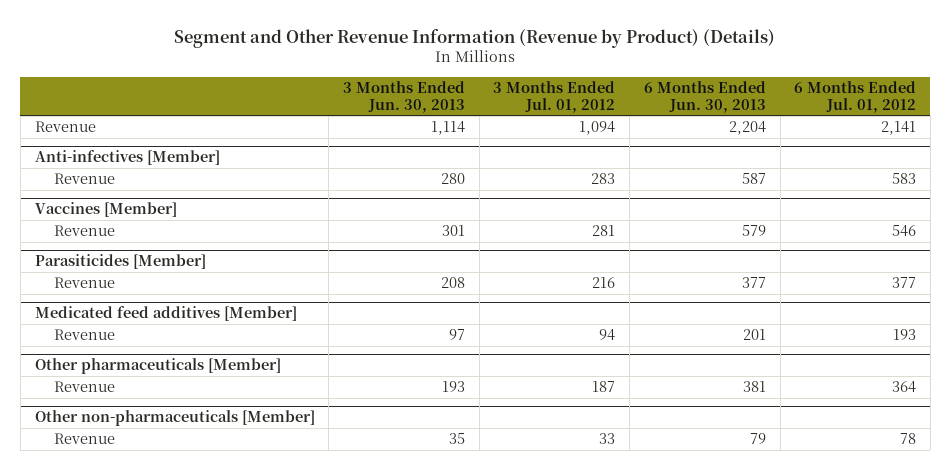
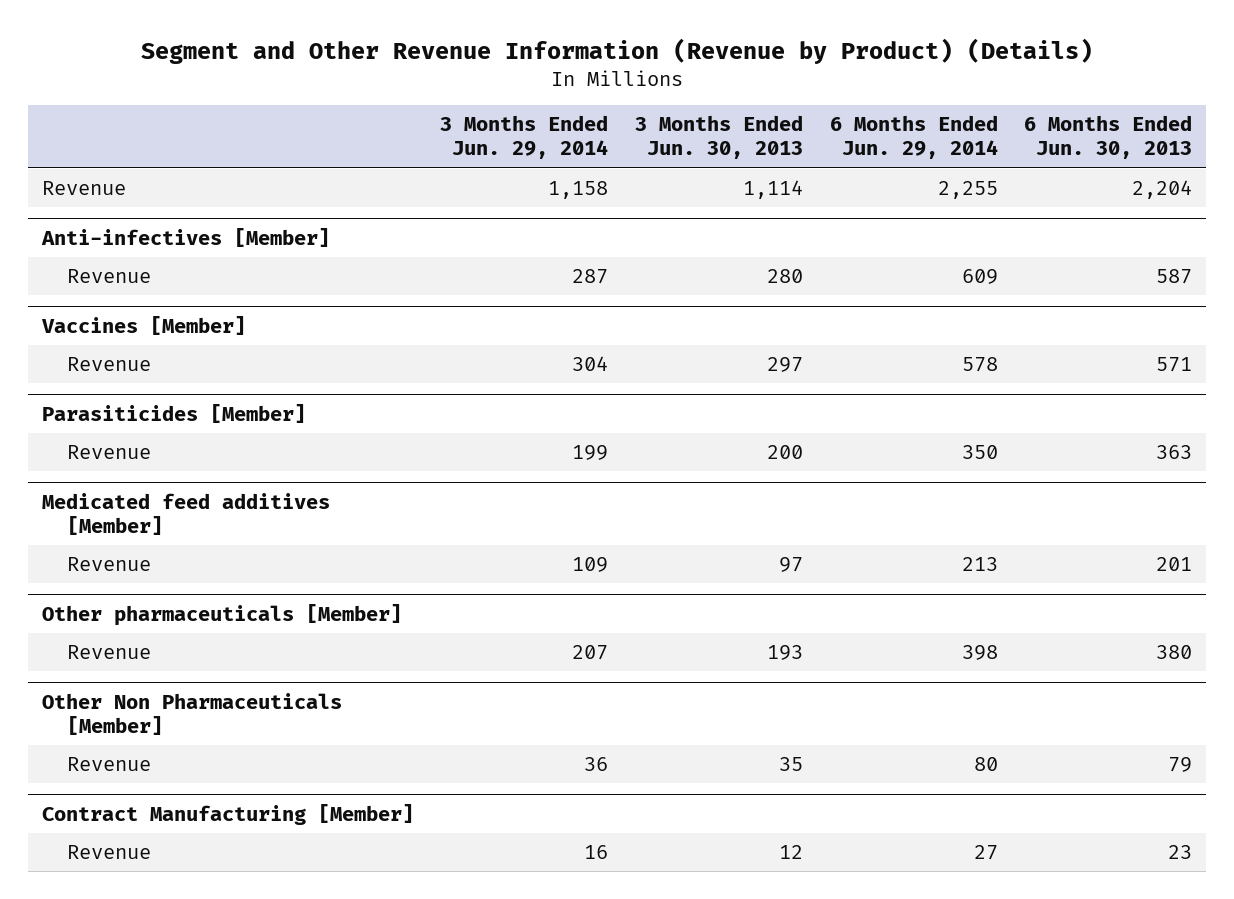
[493,80,616,113] 3 Months Ended Jul. 01, 2012 -> none
[794,80,917,113] 6 Months Ended Jul. 01, 2012 -> none
none -> [440,115,609,160] 3 Months Ended Jun. 29, 2014
none -> [829,115,998,160] 6 Months Ended Jun. 29, 2014
[442,225,466,237] 301 -> [766,357,803,373] 297
[741,225,766,237] 579 -> [1156,357,1193,373] 571
[441,277,466,289] 208 -> [766,445,803,460] 200
[741,277,766,289] 377 -> [1156,445,1193,460] 363
[742,381,766,393] 381 -> [1156,645,1193,660] 380
[34,410,315,427] Other non-pharmaceuticals [Member] -> [41,692,342,735] Other Non Pharmaceuticals [Member]
none -> [41,803,414,825] Contract Manufacturing [Member]
none -> [66,845,151,860] Revenue

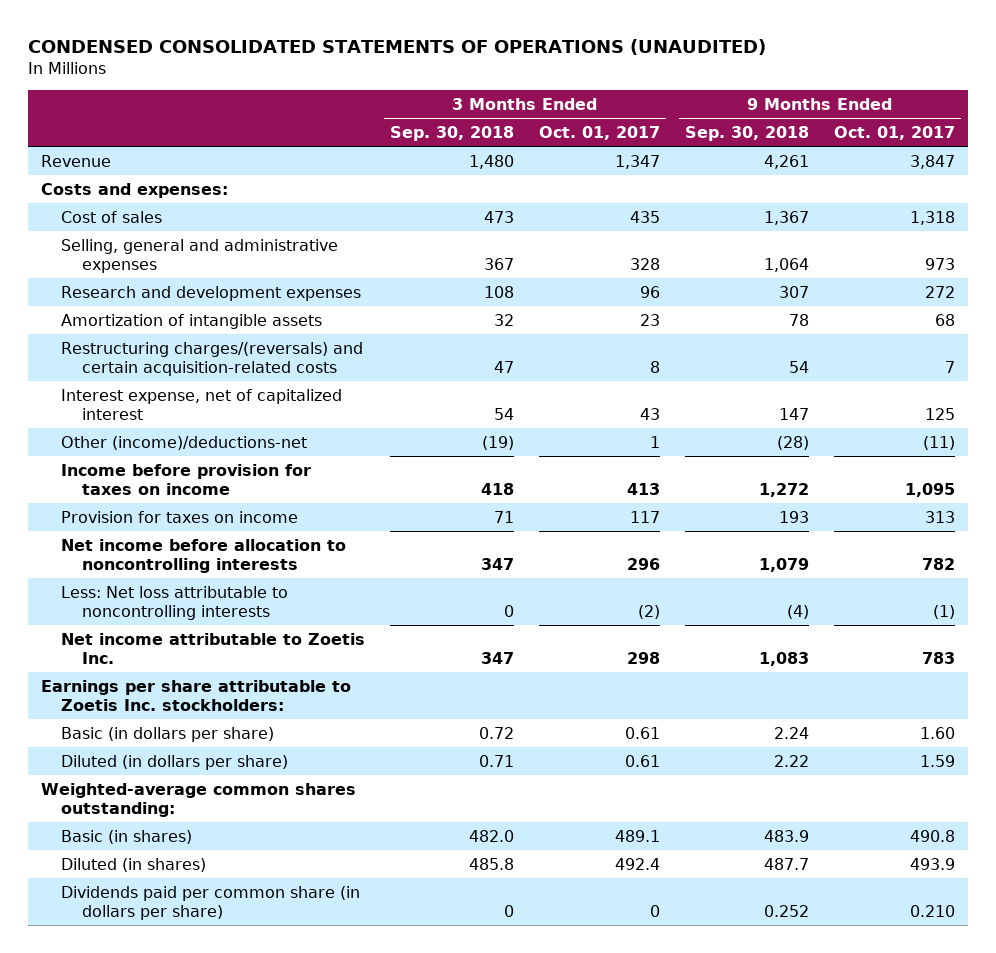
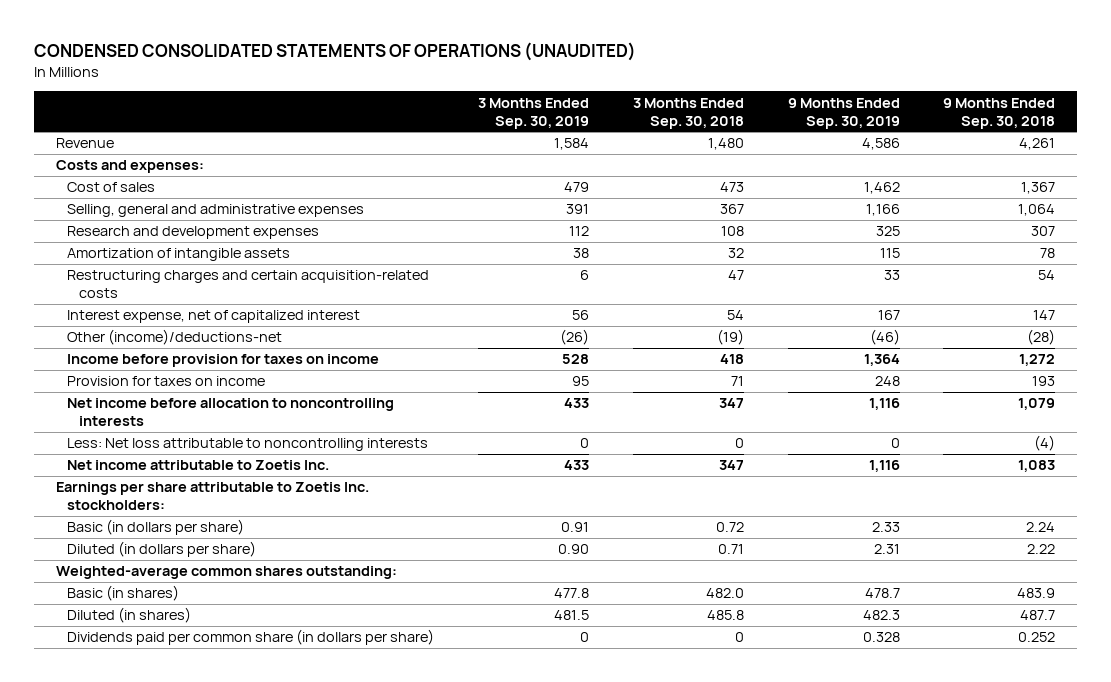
[539,125,661,140] Oct. 01, 2017 -> none
[834,125,956,140] Oct. 01, 2017 -> none
none -> [478,97,590,129] 3 Months Ended Sep. 30, 2019
none -> [787,97,900,129] 9 Months Ended Sep. 30, 2019
[61,341,364,376] Restructuring charges/(reversals) and certain acquisition-related costs -> [67,270,430,299] Restructuring charges and certain acquisition-related costs

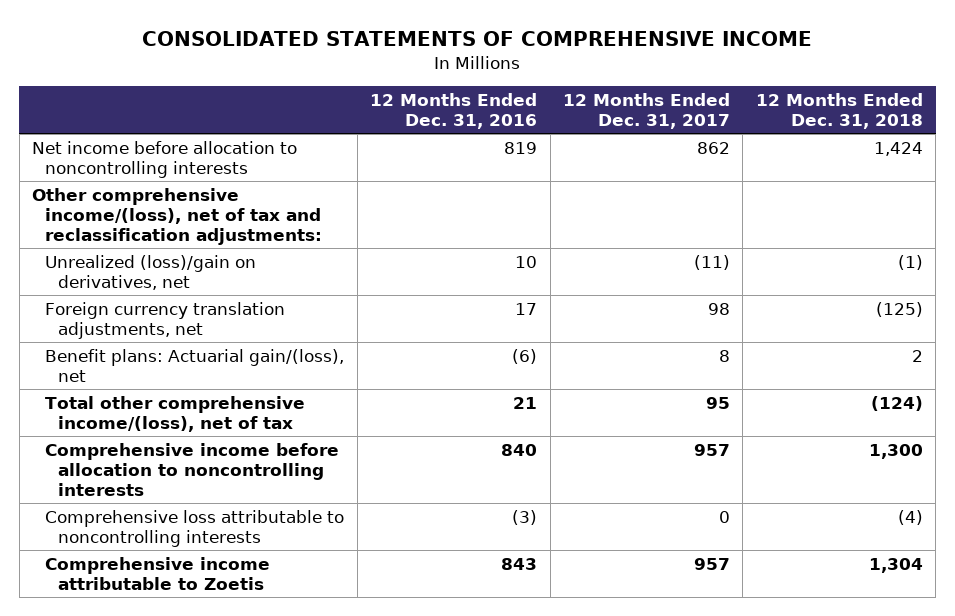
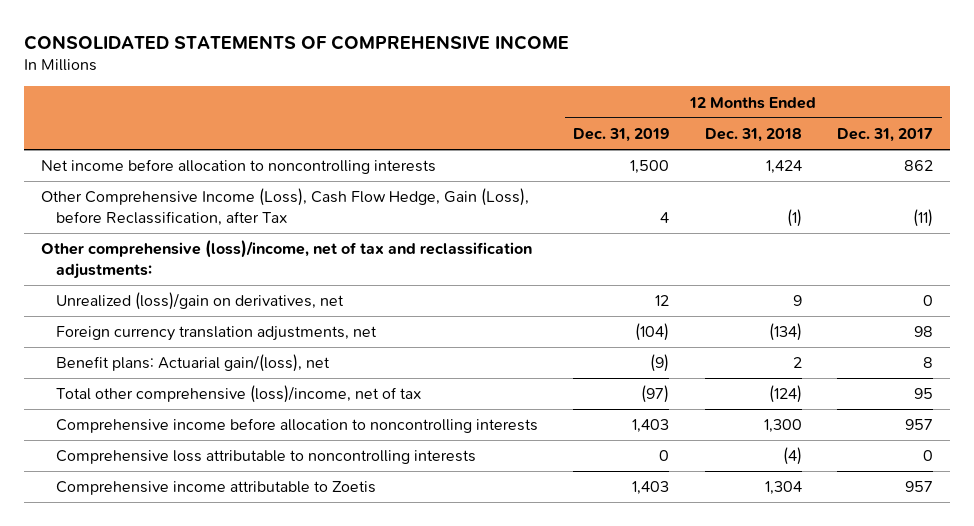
[370,92,538,129] 12 Months Ended Dec. 31, 2016 -> none
none -> [573,128,670,143] Dec. 31, 2019
none -> [41,188,530,226] Other Comprehensive Income (Loss), Cash Flow Hedge, Gain (Loss), before Reclassification, after Tax
[32,187,323,245] Other comprehensive income/(loss), net of tax and reclassification adjustments: -> [41,240,533,279] Other comprehensive (loss)/income, net of tax and reclassification adjustments:
[693,254,730,270] (11) -> [922,295,933,307] 0
[897,254,923,270] (1) -> [792,295,802,307] 9
[875,301,923,317] (125) -> [768,323,802,342] (134)
[45,395,306,432] Total other comprehensive income/(loss), net of tax -> [56,385,422,404] Total other comprehensive (loss)/income, net of tax

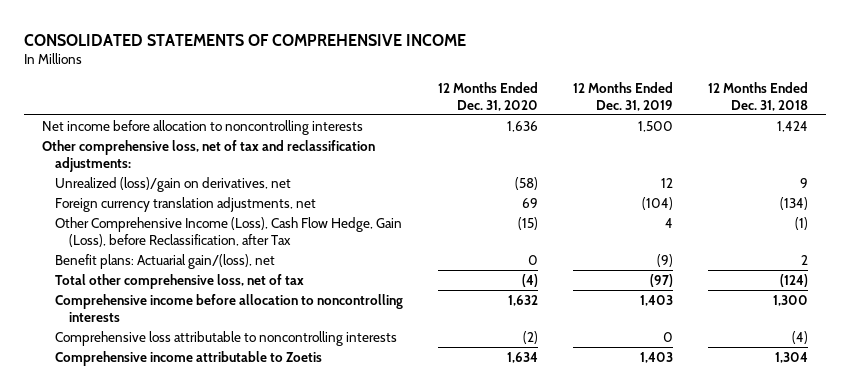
[836,128,933,143] Dec. 31, 2017 -> none
none -> [438,81,539,111] 12 Months Ended Dec. 31, 2020
[41,240,533,279] Other comprehensive (loss)/income, net of tax and reclassification adjustments: -> [41,139,375,172] Other comprehensive loss, net of tax and reclassification adjustments:
[41,188,530,226] Other Comprehensive Income (Loss), Cash Flow Hedge, Gain (Loss), before Reclassification, after Tax -> [55,216,403,247] Other Comprehensive Income (Loss), Cash Flow Hedge, Gain (Loss), before Reclassification, after Tax
[56,385,422,404] Total other comprehensive (loss)/income, net of tax -> [55,273,305,289] Total other comprehensive loss, net of tax

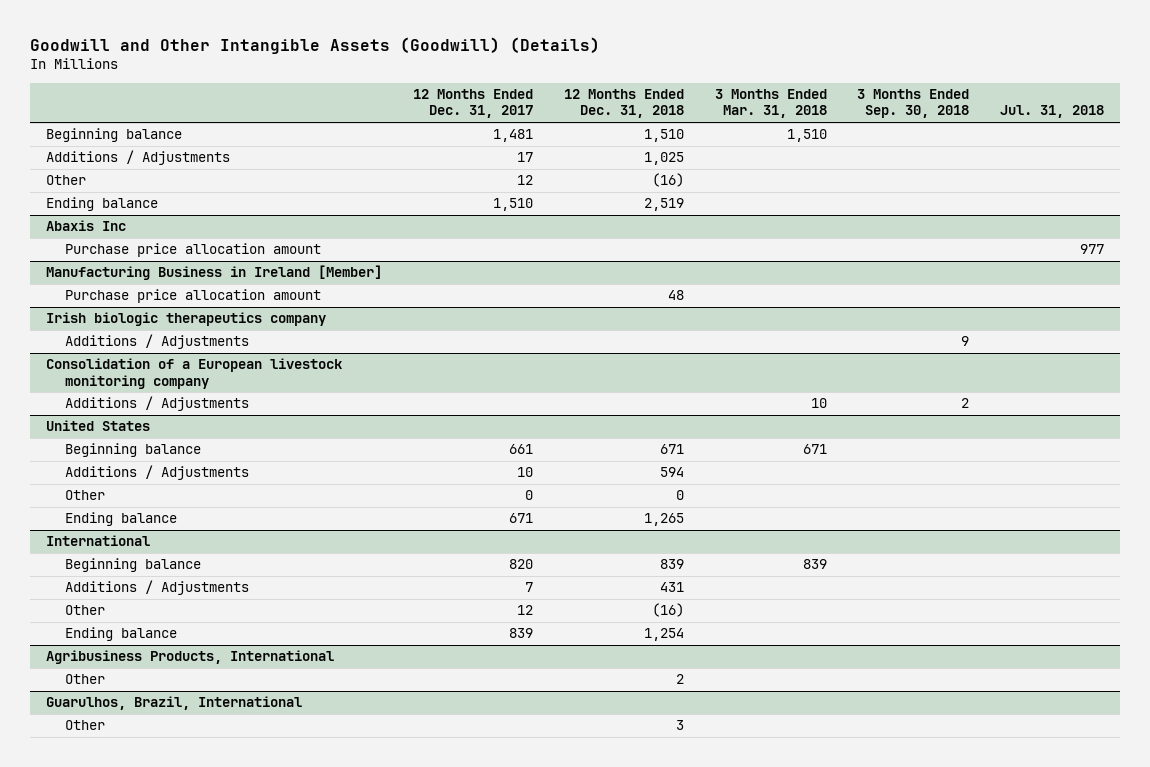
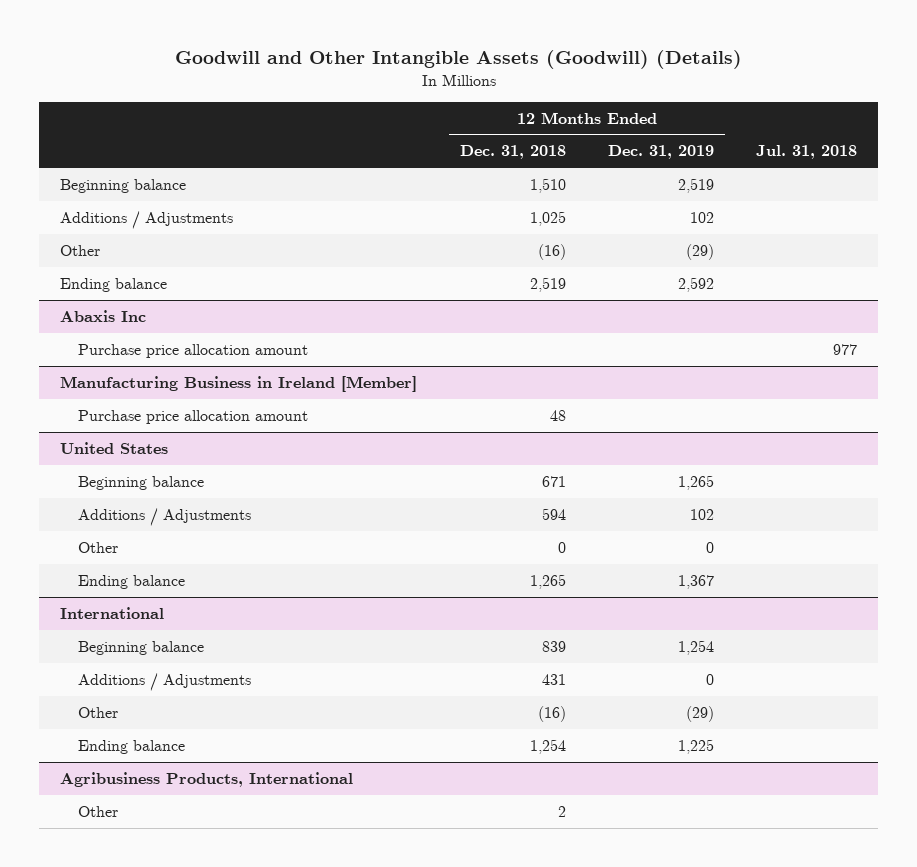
[412,89,533,119] 12 Months Ended Dec. 31, 2017 -> none
[714,89,827,119] 3 Months Ended Mar. 31, 2018 -> none
[857,89,970,119] 3 Months Ended Sep. 30, 2018 -> none
none -> [607,145,714,160] Dec. 31, 2019
[45,312,326,327] Irish biologic therapeutics company -> none
[64,334,249,350] Additions / Adjustments -> none
[45,358,342,389] Consolidation of a European livestock monitoring company -> none
[64,396,249,412] Additions / Adjustments -> none
[45,696,302,711] Guarulhos, Brazil, International -> none
[64,720,105,731] Other -> none

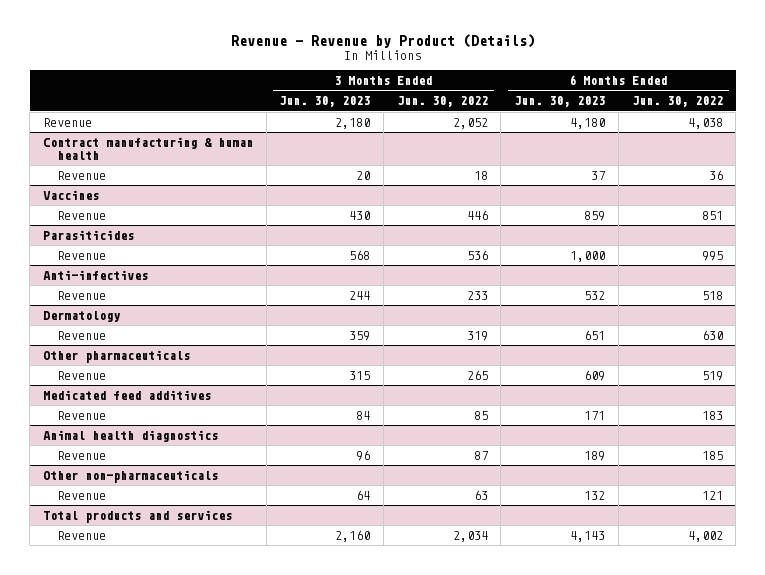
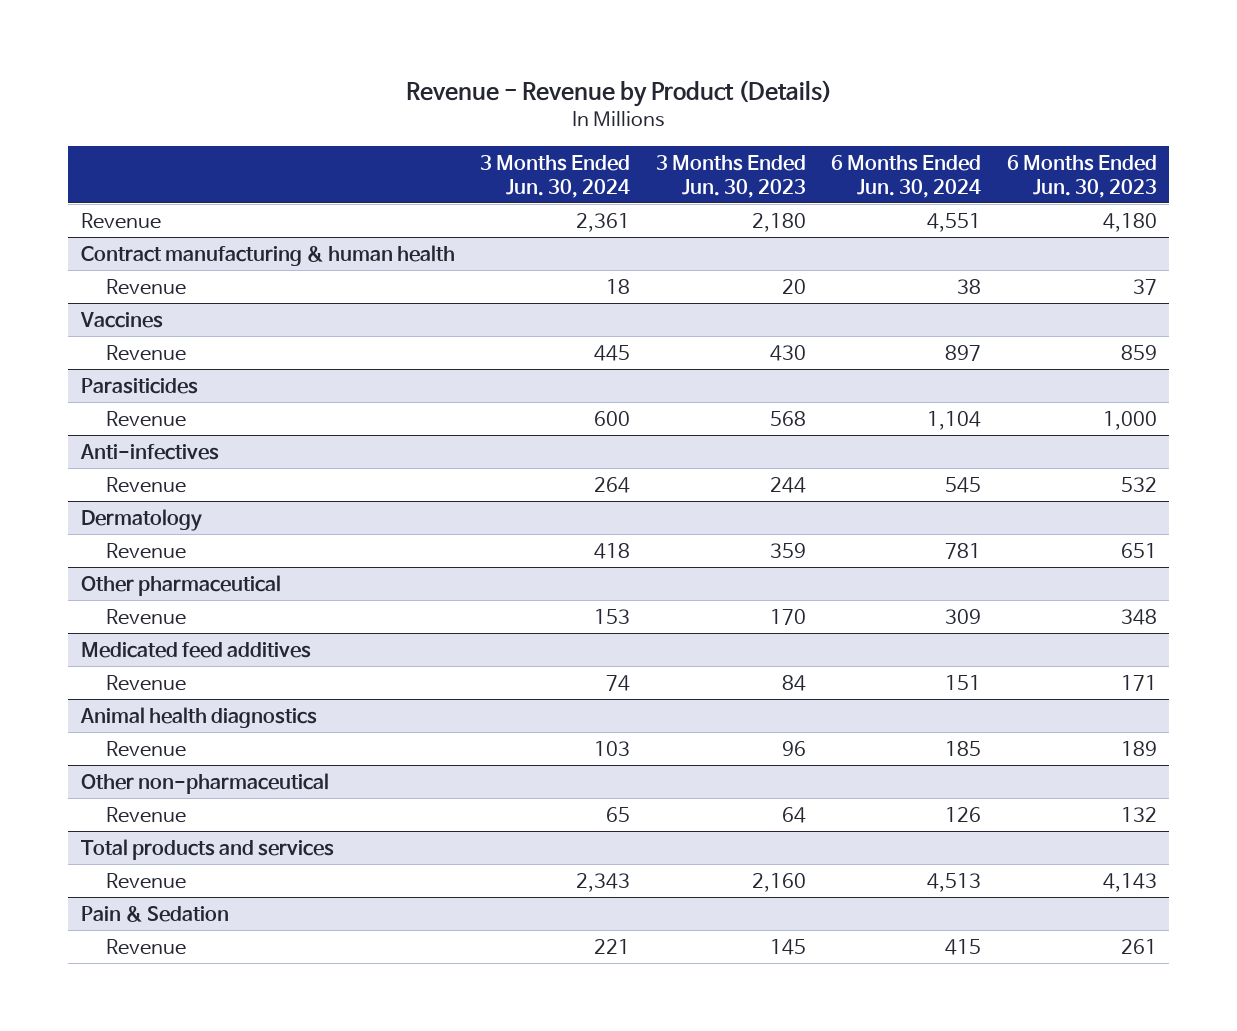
[396,96,488,108] Jun. 30, 2022 -> none
[631,96,723,108] Jun. 30, 2022 -> none
none -> [480,154,631,198] 3 Months Ended Jun. 30, 2024
none -> [831,154,982,198] 6 Months Ended Jun. 30, 2024
[42,349,190,363] Other pharmaceuticals -> [80,574,281,596] Other pharmaceutical
[349,370,371,380] 315 -> [769,608,806,625] 170
[584,369,606,381] 609 -> [1120,608,1157,625] 348
[42,469,218,483] Other non-pharmaceuticals -> [80,772,329,794] Other non-pharmaceutical
none -> [80,905,229,922] Pain & Sedation
none -> [106,938,187,955] Revenue

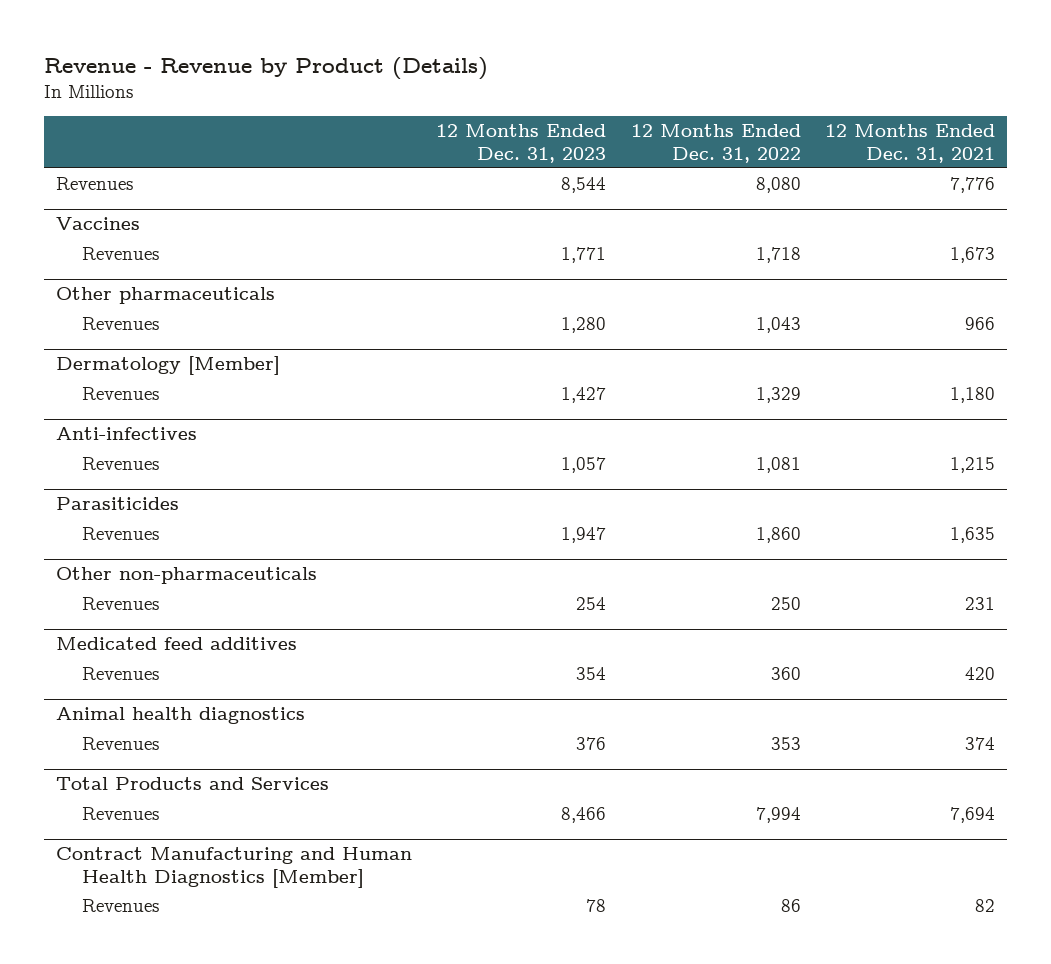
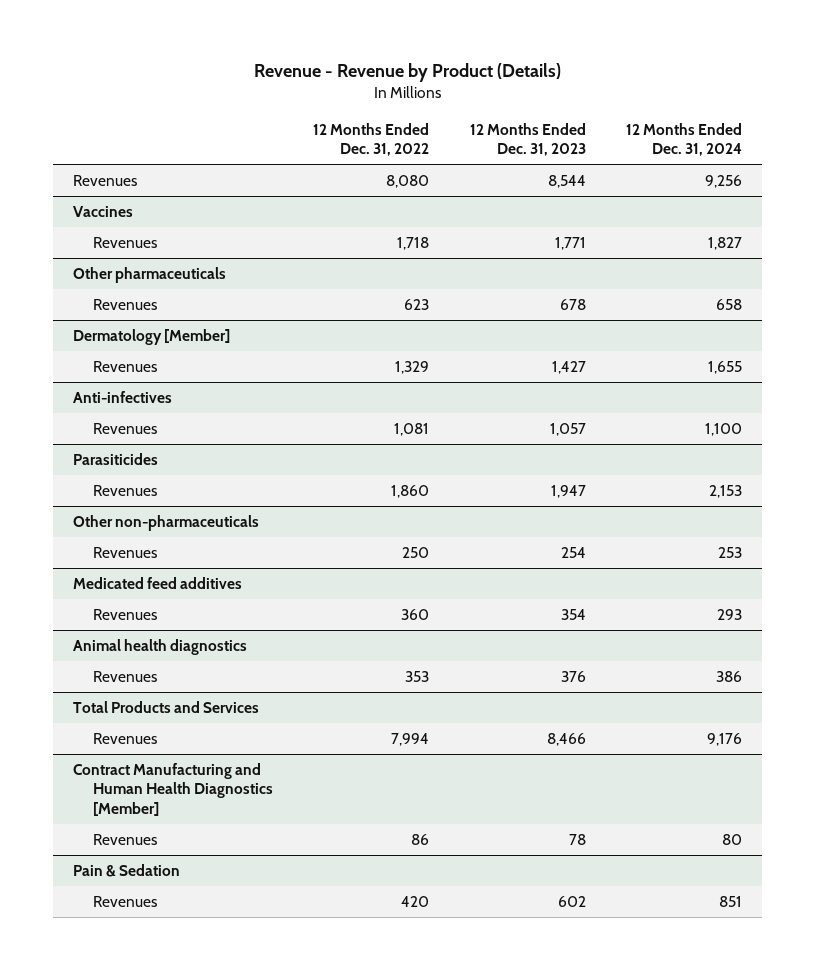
[824,124,995,163] 12 Months Ended Dec. 31, 2021 -> none
none -> [626,122,743,157] 12 Months Ended Dec. 31, 2024
[561,316,607,333] 1,280 -> [559,298,586,310] 678
[755,316,801,333] 1,043 -> [404,298,430,310] 623
none -> [72,863,180,877] Pain & Sedation
none -> [92,895,157,907] Revenues

